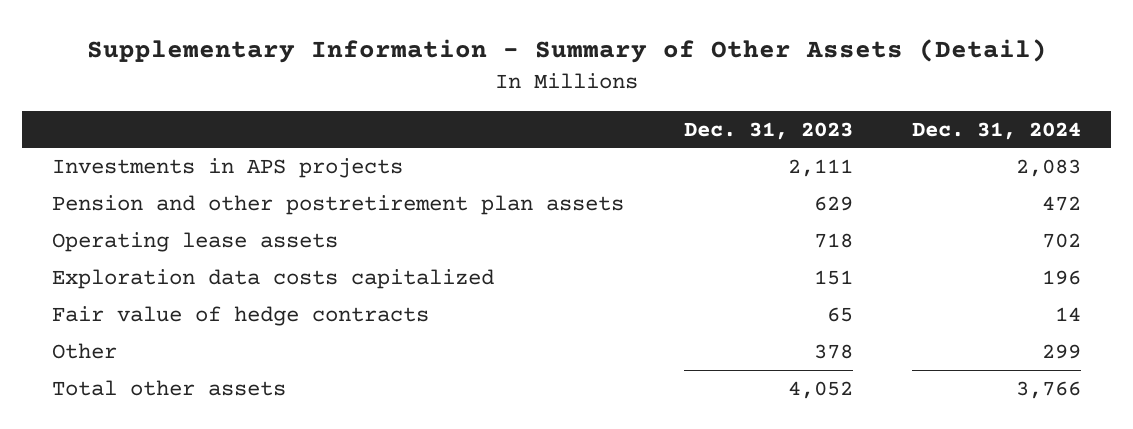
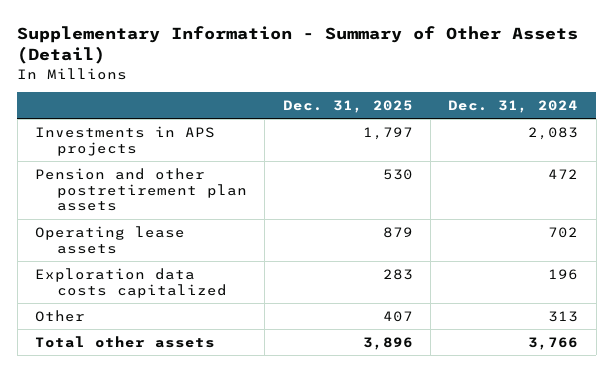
[683,121,853,140] Dec. 31, 2023 -> none
none -> [282,99,413,113] Dec. 31, 2025
[51,306,429,327] Fair value of hedge contracts -> none
[1042,344,1082,360] 299 -> [548,310,579,322] 313

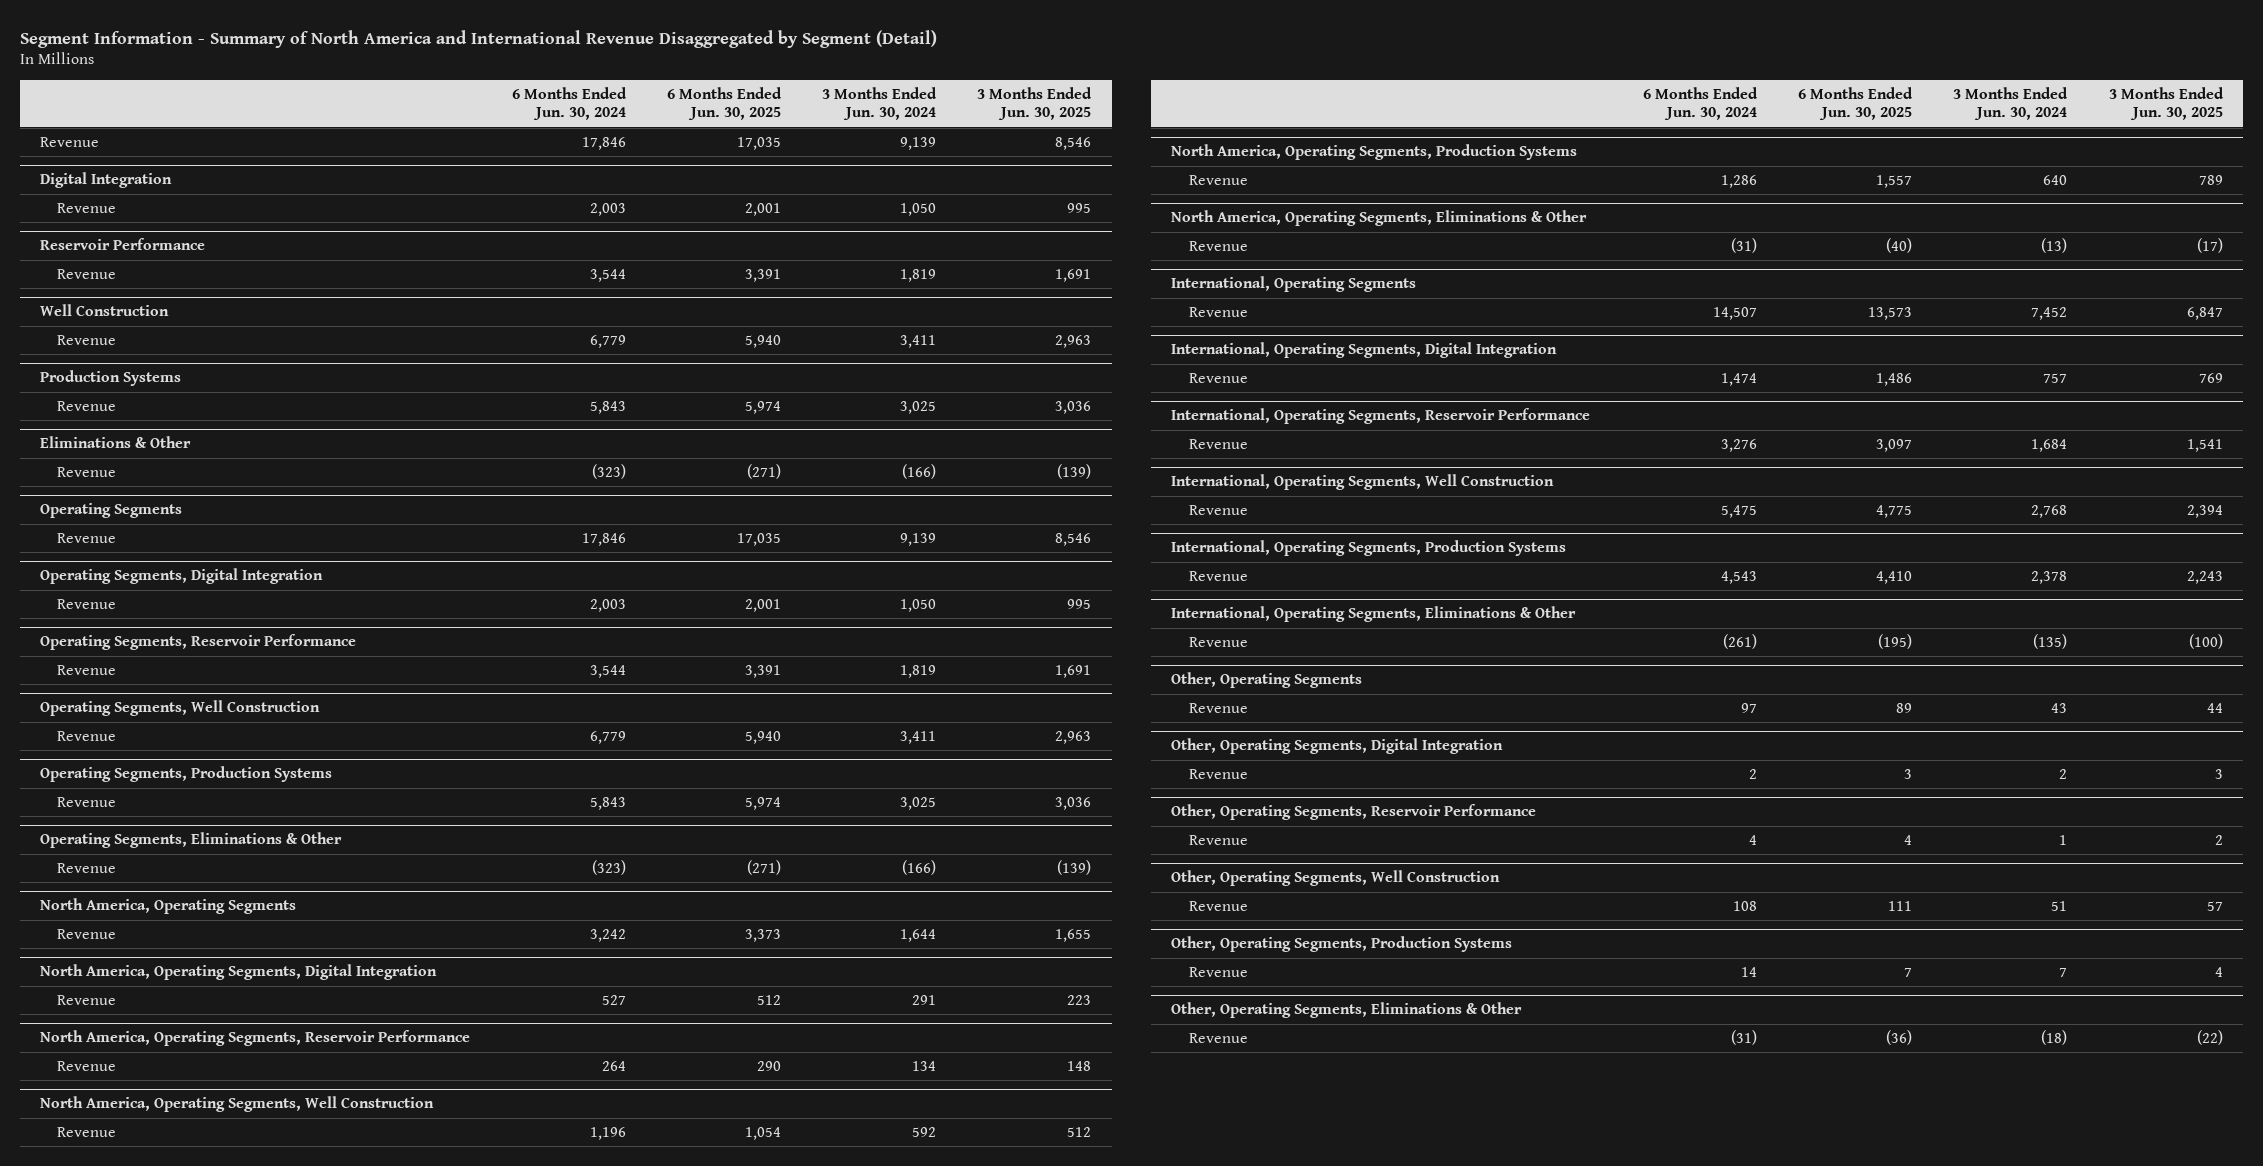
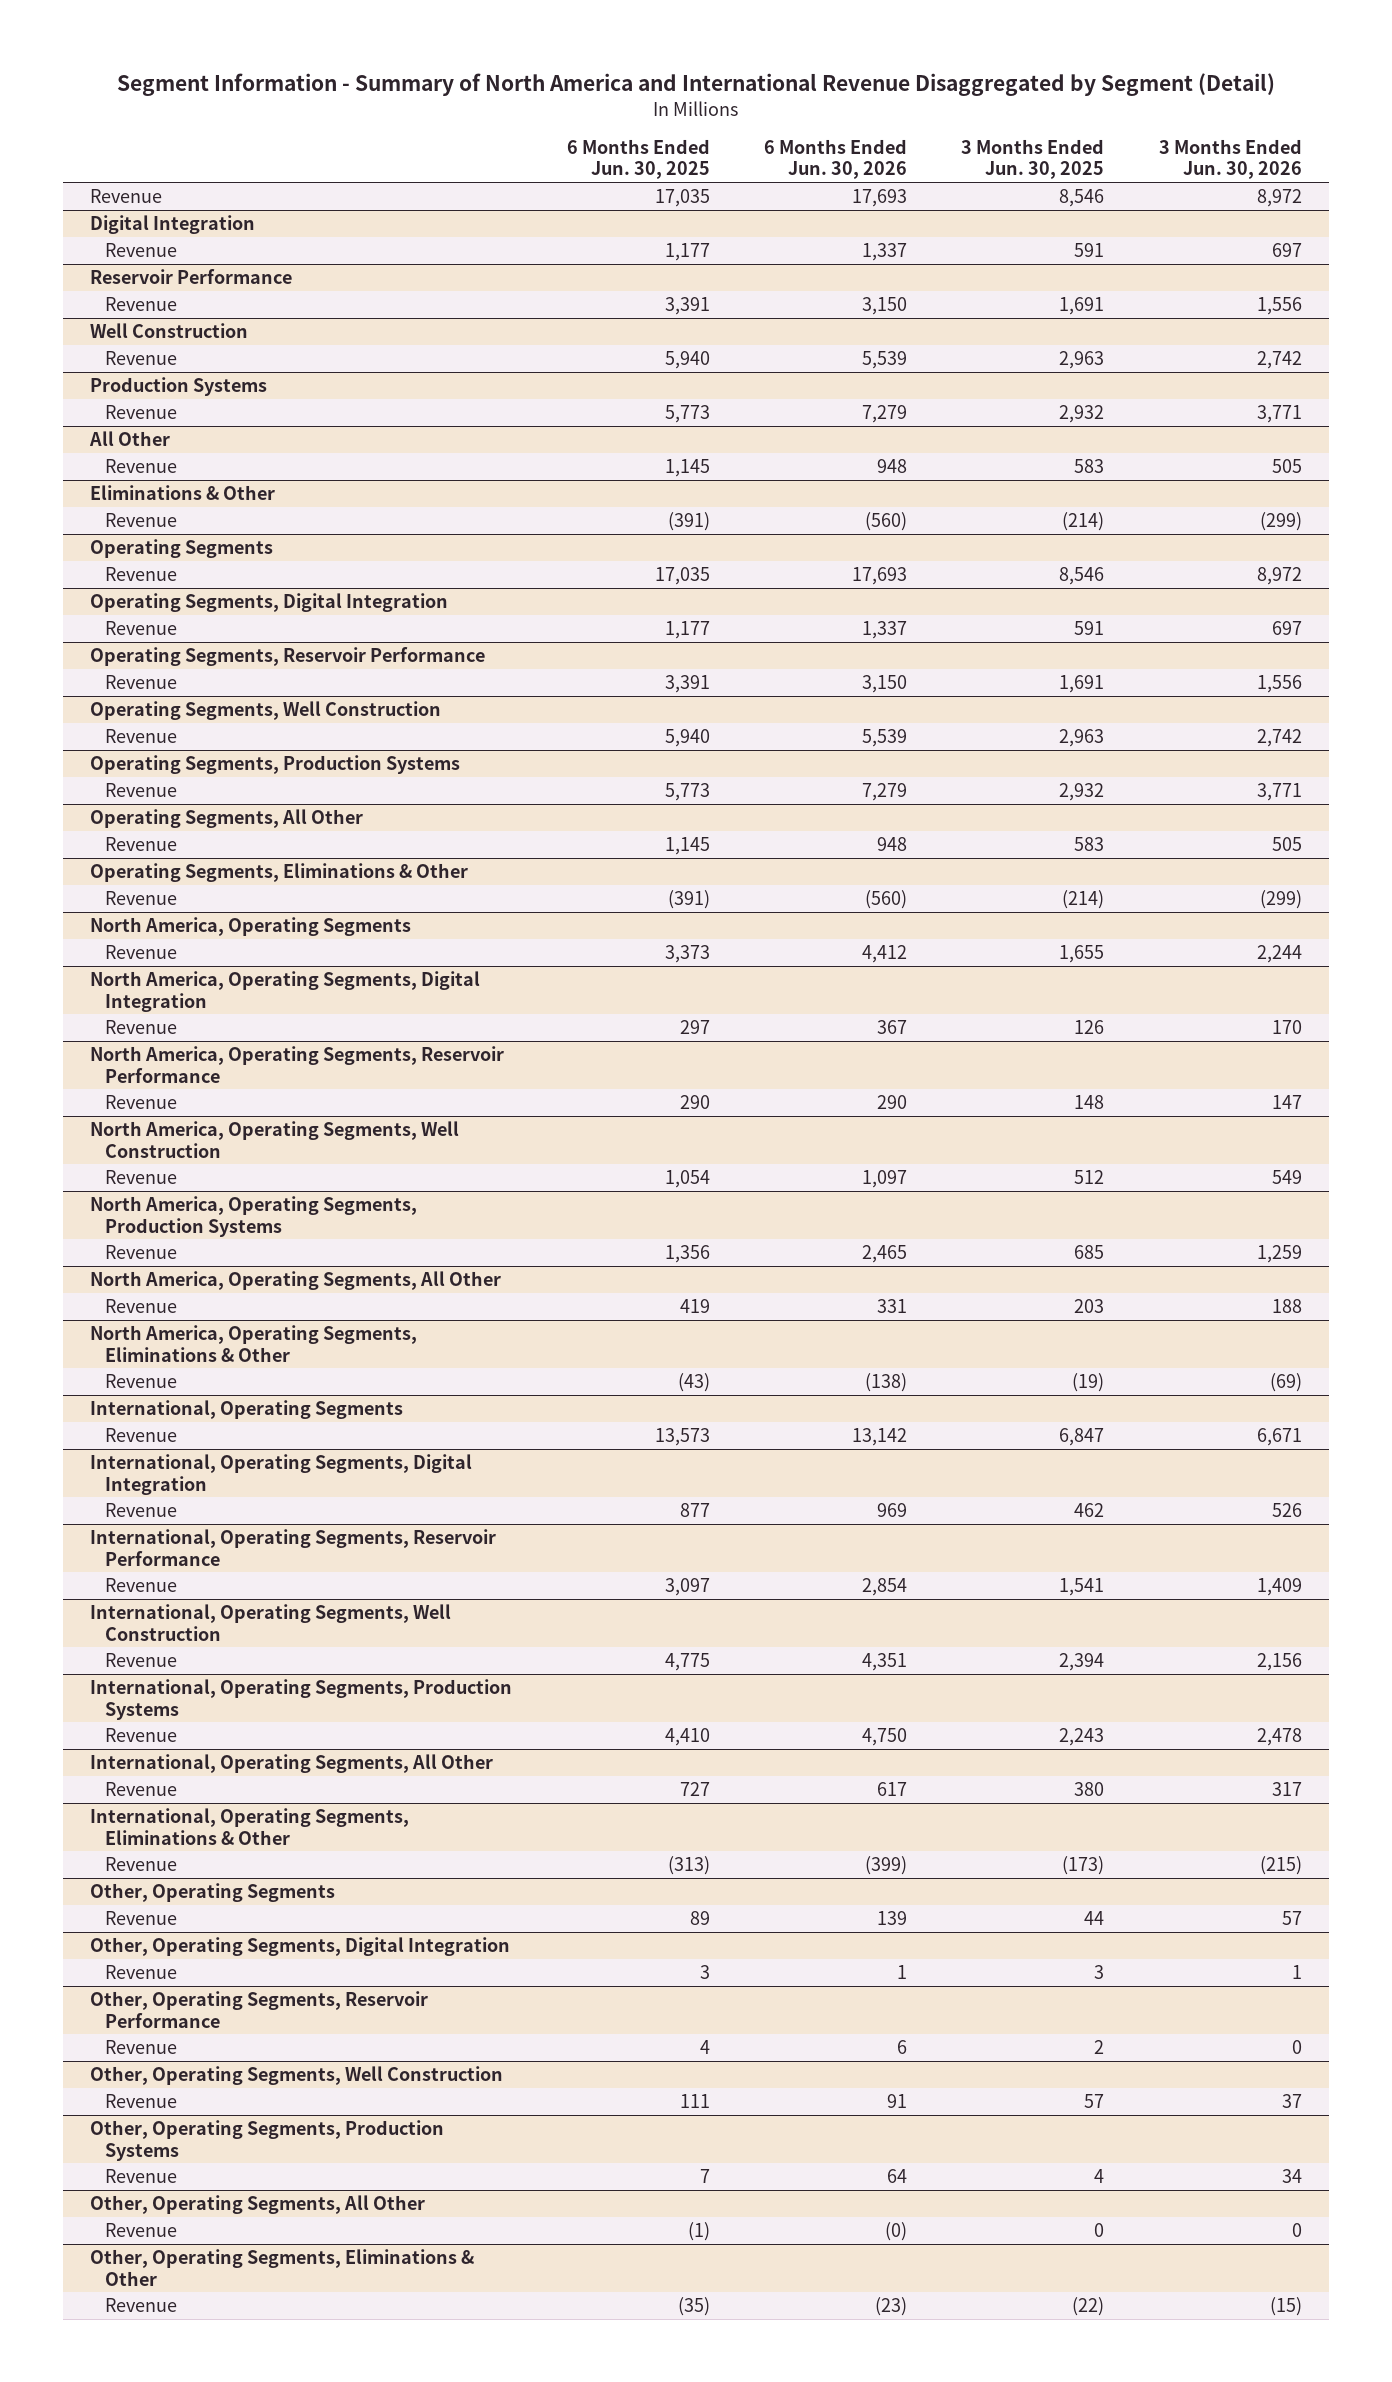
[511,86,627,121] 6 Months Ended Jun. 30, 2024 -> none
[822,86,938,121] 3 Months Ended Jun. 30, 2024 -> none
none -> [764,138,908,180] 6 Months Ended Jun. 30, 2026
none -> [1158,138,1302,180] 3 Months Ended Jun. 30, 2026
[744,203,781,217] 2,001 -> [664,242,710,261] 1,177
[1067,203,1092,214] 995 -> [1074,242,1105,257] 591
[744,401,781,415] 5,974 -> [664,404,710,423] 5,773
[1055,401,1092,415] 3,036 -> [1059,404,1105,423] 2,932
none -> [89,430,171,446] All Other
none -> [105,458,178,473] Revenue
[746,464,781,480] (271) -> [667,511,710,531] (391)
[1057,464,1092,480] (139) -> [1062,511,1105,531] (214)
[744,599,781,613] 2,001 -> [664,620,710,639] 1,177
[1067,599,1092,610] 995 -> [1074,620,1105,635] 591
[744,797,781,811] 5,974 -> [664,782,710,801] 5,773
[1055,797,1092,811] 3,036 -> [1059,782,1105,801] 2,932
none -> [90,808,364,828] Operating Segments, All Other
none -> [105,836,178,851] Revenue
[746,860,781,876] (271) -> [667,889,710,909] (391)
[1057,860,1092,876] (139) -> [1062,889,1105,909] (214)
[756,995,781,1006] 512 -> [679,1019,710,1034] 297
[1067,995,1092,1006] 223 -> [1074,1019,1105,1034] 126
[1875,175,1912,189] 1,557 -> [664,1244,710,1263] 1,356
[2198,175,2223,186] 789 -> [1074,1244,1105,1259] 685
none -> [90,1270,502,1290] North America, Operating Segments, All Other
none -> [105,1298,178,1313] Revenue
[1885,238,1912,254] (40) -> [677,1372,710,1392] (43)
[2196,238,2223,254] (17) -> [1072,1372,1105,1392] (19)
[1875,373,1912,387] 1,486 -> [679,1502,710,1517] 877
[2198,373,2223,384] 769 -> [1074,1502,1105,1517] 462
none -> [90,1753,494,1773] International, Operating Segments, All Other
none -> [105,1781,178,1796] Revenue
[1877,634,1912,650] (195) -> [667,1855,710,1875] (313)
[2188,634,2223,650] (100) -> [1062,1855,1105,1875] (173)
none -> [90,2194,426,2214] Other, Operating Segments, All Other
none -> [105,2222,178,2237] Revenue
[1885,1030,1912,1046] (36) -> [677,2296,710,2316] (35)

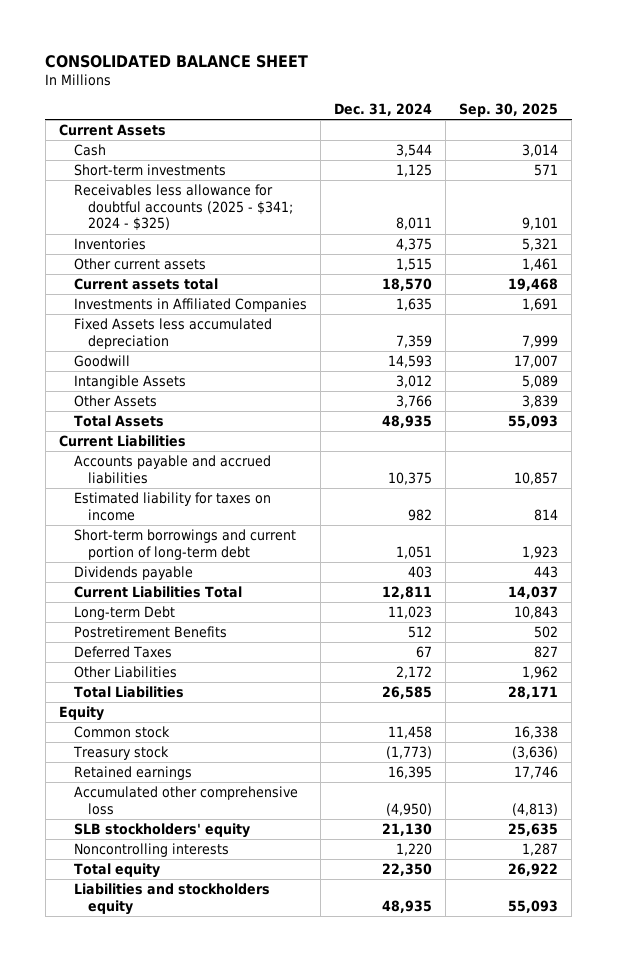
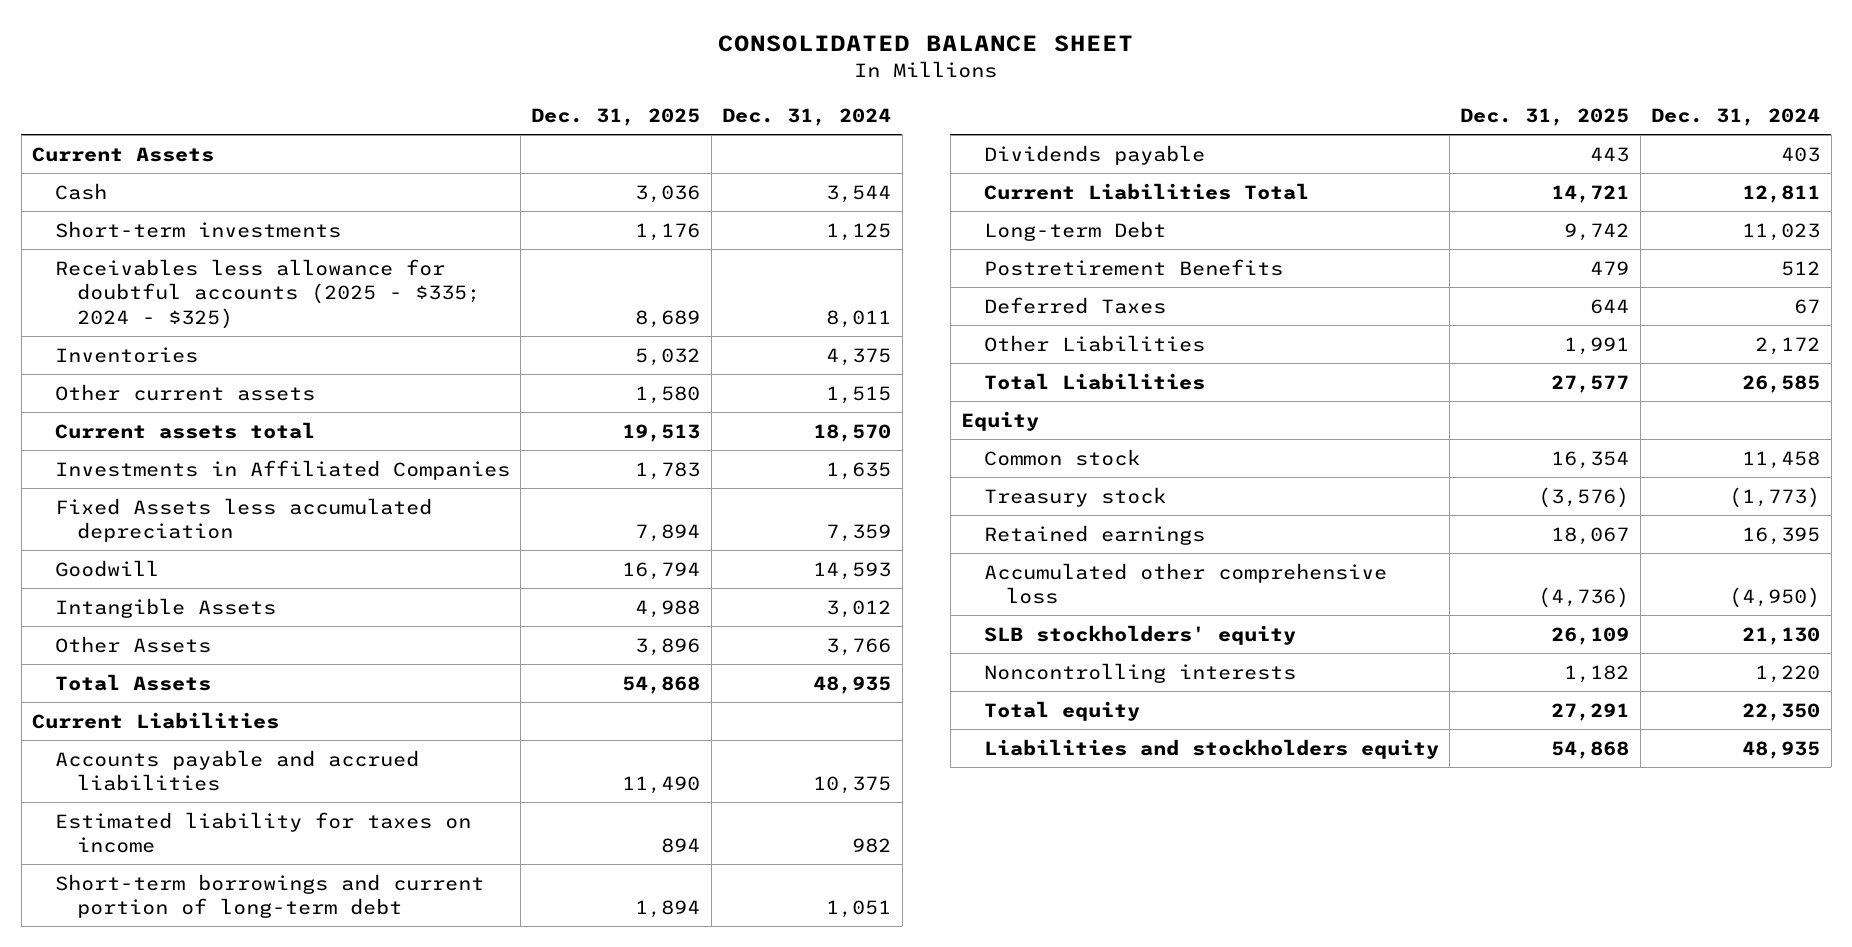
[459,103,559,118] Sep. 30, 2025 -> none
none -> [531,107,701,126] Dec. 31, 2025
[73,184,294,232] Receivables less allowance for doubtful accounts (2025 - $341; 2024 - $325) -> [54,258,481,329] Receivables less allowance for doubtful accounts (2025 - $335; 2024 - $325)

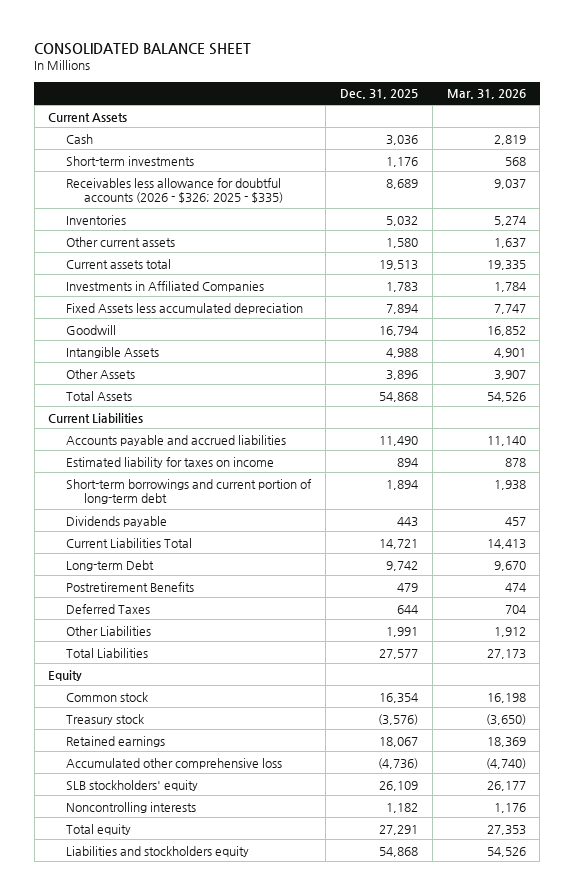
[722,107,892,126] Dec. 31, 2024 -> none
none -> [446,89,526,100] Mar. 31, 2026
[54,258,481,329] Receivables less allowance for doubtful accounts (2025 - $335; 2024 - $325) -> [66,177,284,203] Receivables less allowance for doubtful accounts (2026 - $326; 2025 - $335)

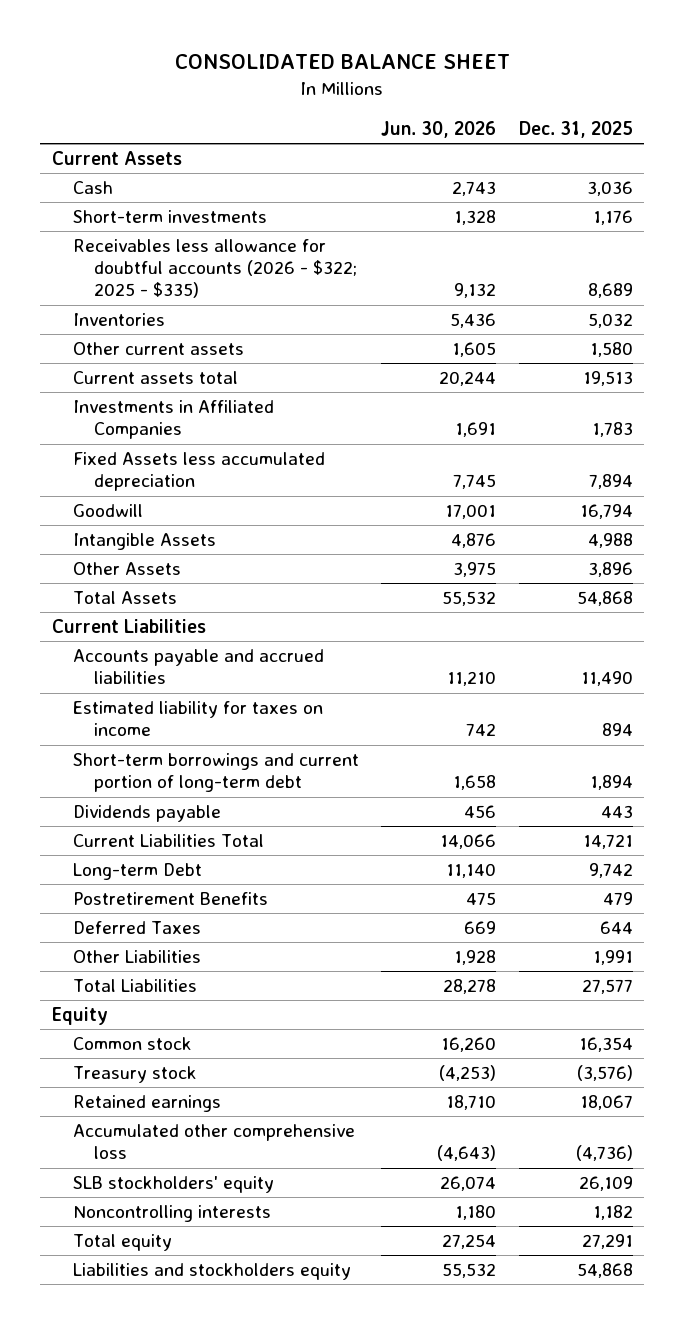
[446,89,526,100] Mar. 31, 2026 -> none
none -> [381,120,497,138] Jun. 30, 2026
[66,177,284,203] Receivables less allowance for doubtful accounts (2026 - $326; 2025 - $335) -> [72,239,357,299] Receivables less allowance for doubtful accounts (2026 - $322; 2025 - $335)

